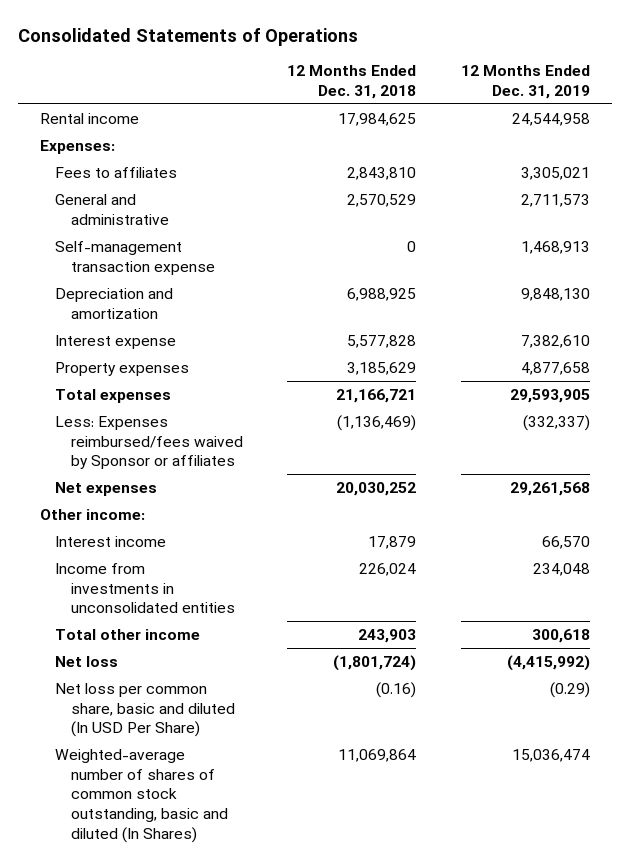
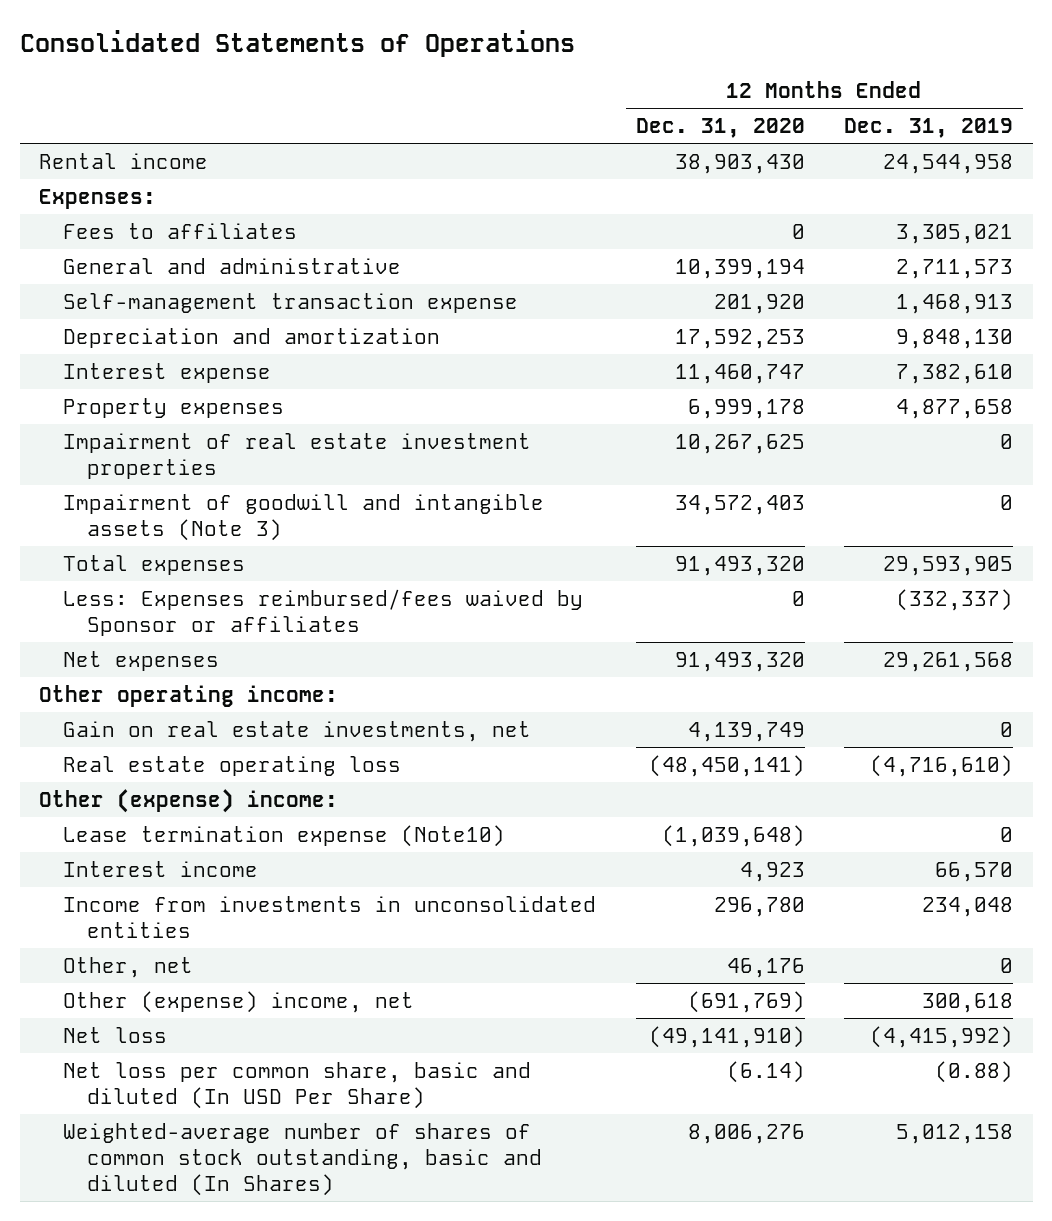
[287,64,417,99] 12 Months Ended Dec. 31, 2018 -> none
none -> [635,118,805,139] Dec. 31, 2020
none -> [63,432,532,479] Impairment of real estate investment properties
none -> [63,493,545,541] Impairment of goodwill and intangible assets (Note 3)
none -> [39,684,339,707] Other operating income:
none -> [63,720,532,742] Gain on real estate investments, net
none -> [63,755,402,776] Real estate operating loss
[39,508,145,520] Other income: -> [39,788,339,813] Other (expense) income:
none -> [63,824,506,847] Lease termination expense (Note10)
none -> [63,956,194,978] Other, net
[55,628,201,640] Total other income -> [63,990,415,1013] Other (expense) income, net
[549,681,590,698] (0.29) -> [935,1060,1014,1083] (0.88)
[511,748,590,762] 15,036,474 -> [896,1123,1014,1144] 5,012,158

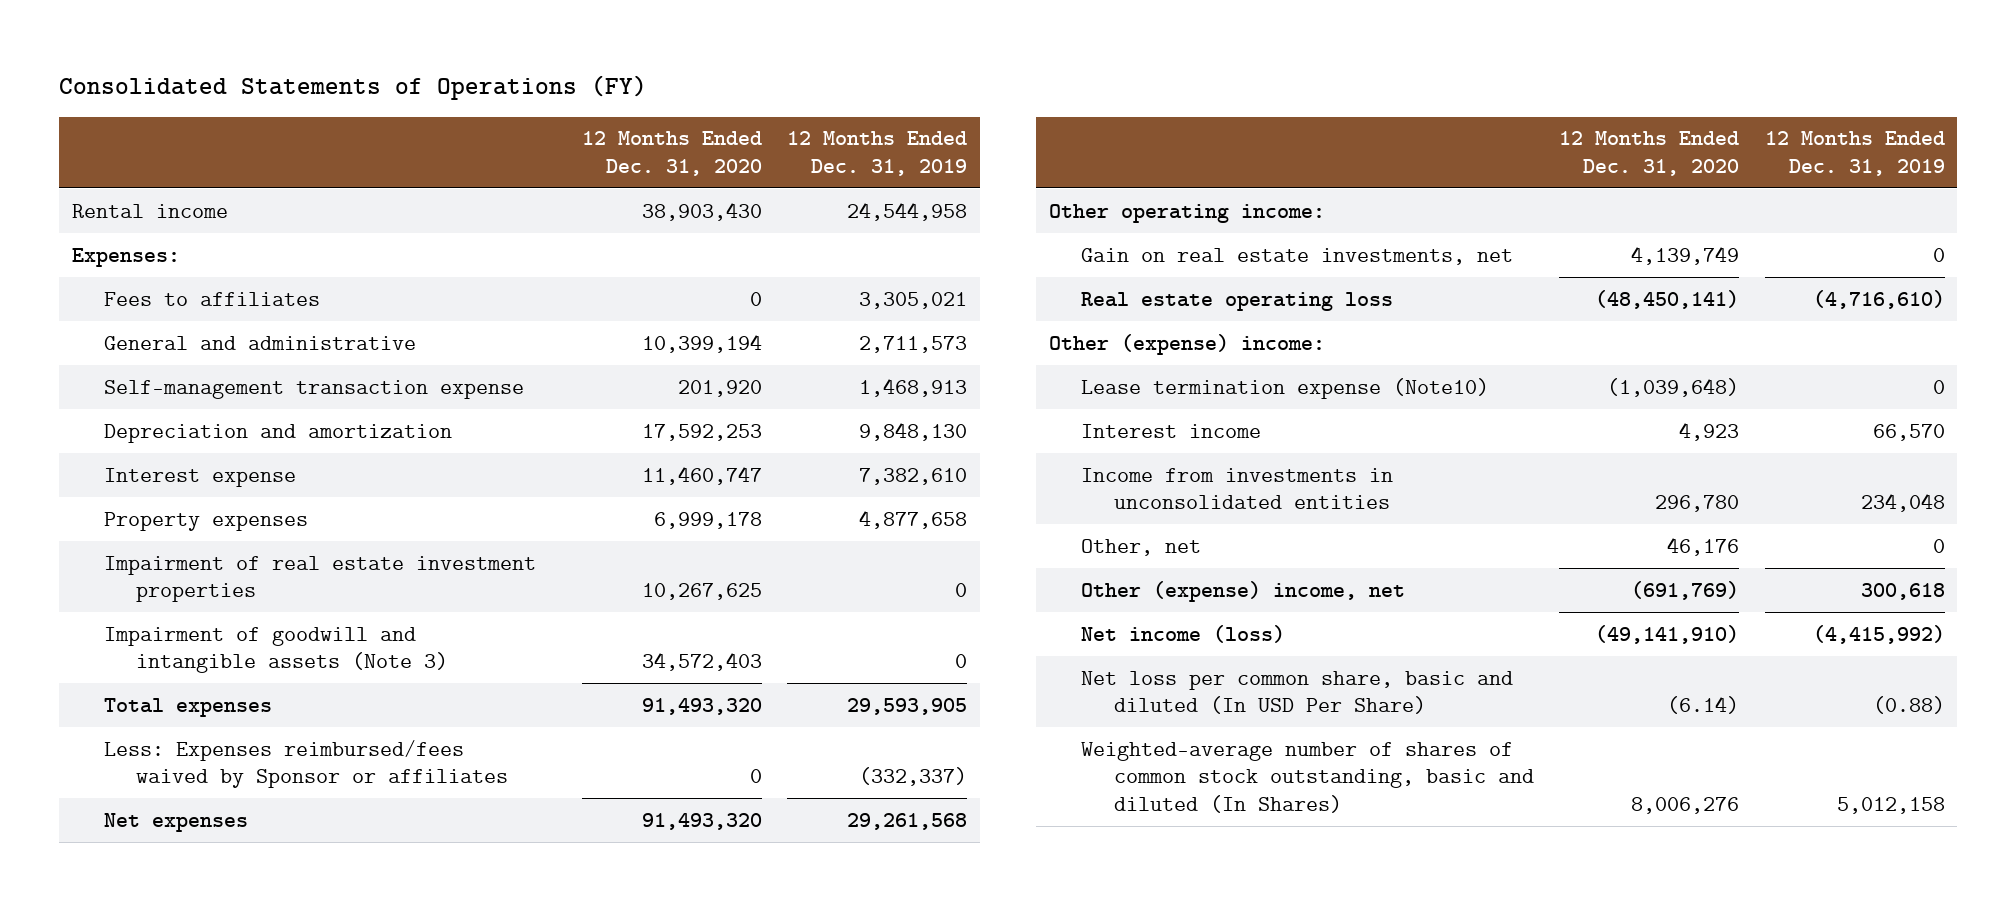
[19,30,575,58] Consolidated Statements of Operations -> [59,75,648,101] Consolidated Statements of Operations (FY)
[63,1026,168,1043] Net loss -> [1081,624,1286,643] Net income (loss)

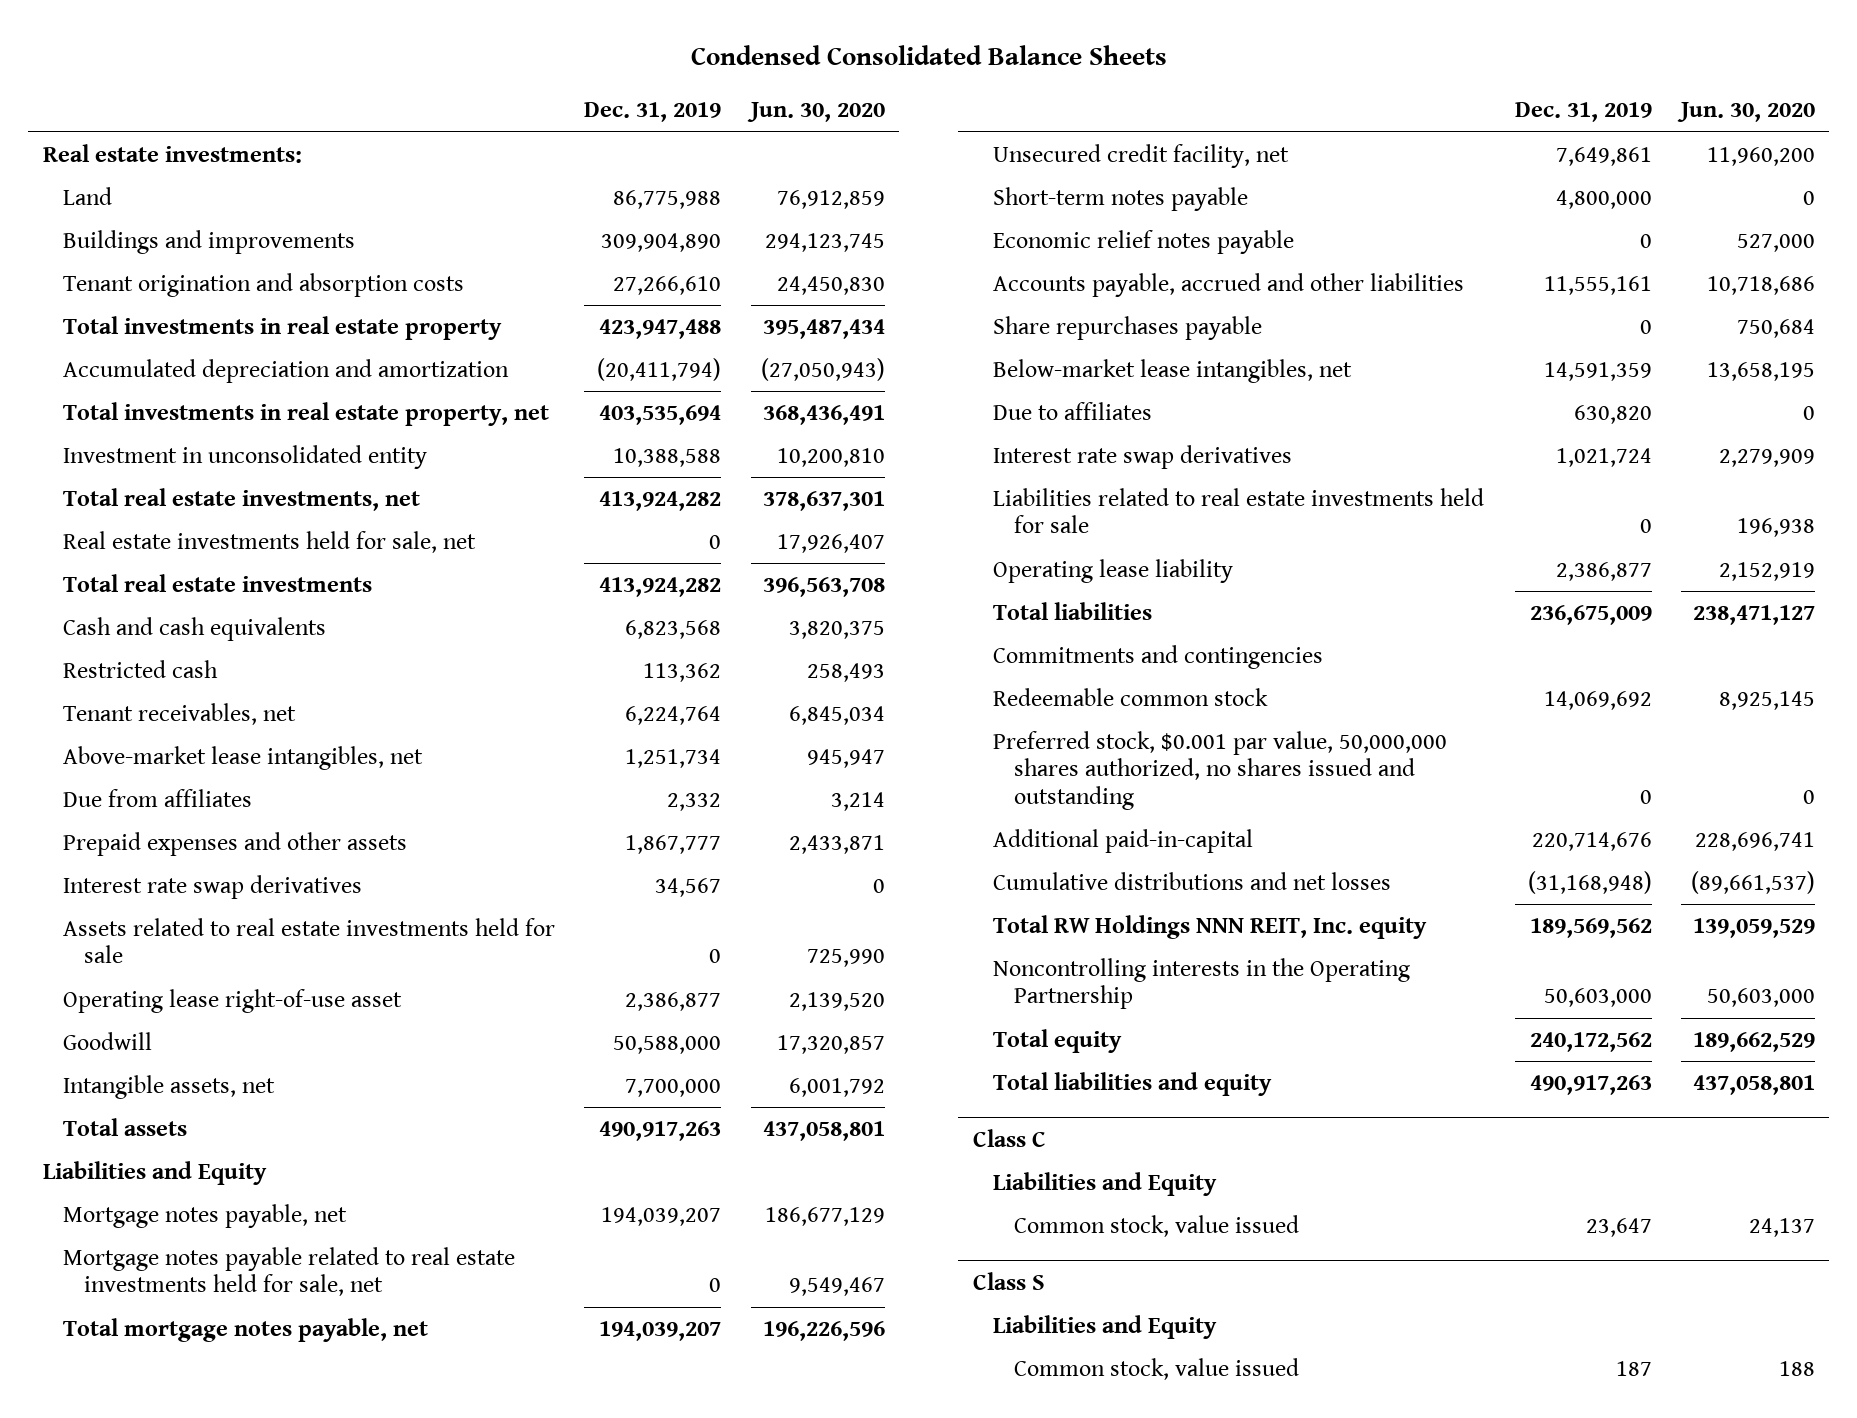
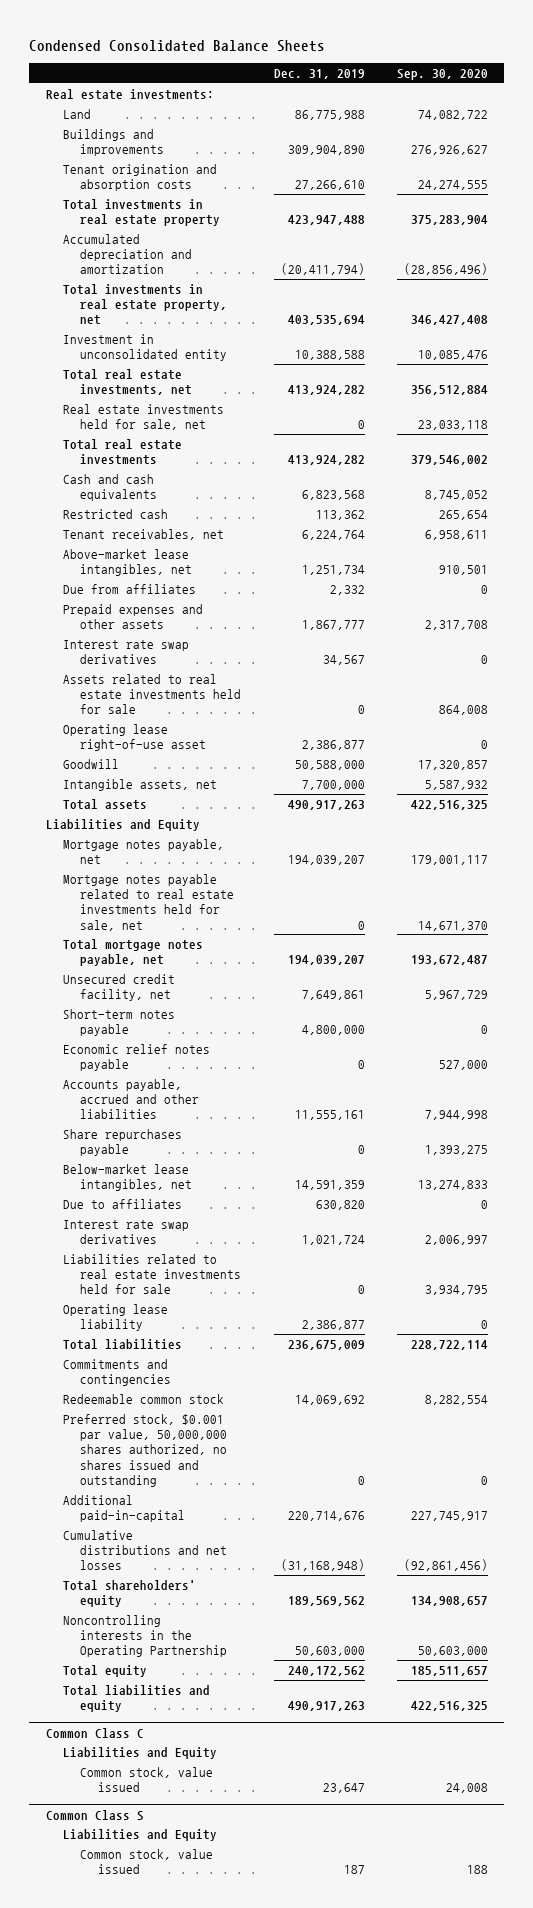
[746,102,885,123] Jun. 30, 2020 -> none
none -> [396,69,488,81] Sep. 30, 2020
[993,914,1428,939] Total RW Holdings NNN REIT, Inc. equity -> [62,1580,196,1608] Total shareholders' equity
[972,1128,1046,1147] Class C -> [45,1727,144,1738] Common Class C
[972,1271,1045,1290] Class S -> [45,1809,144,1821] Common Class S

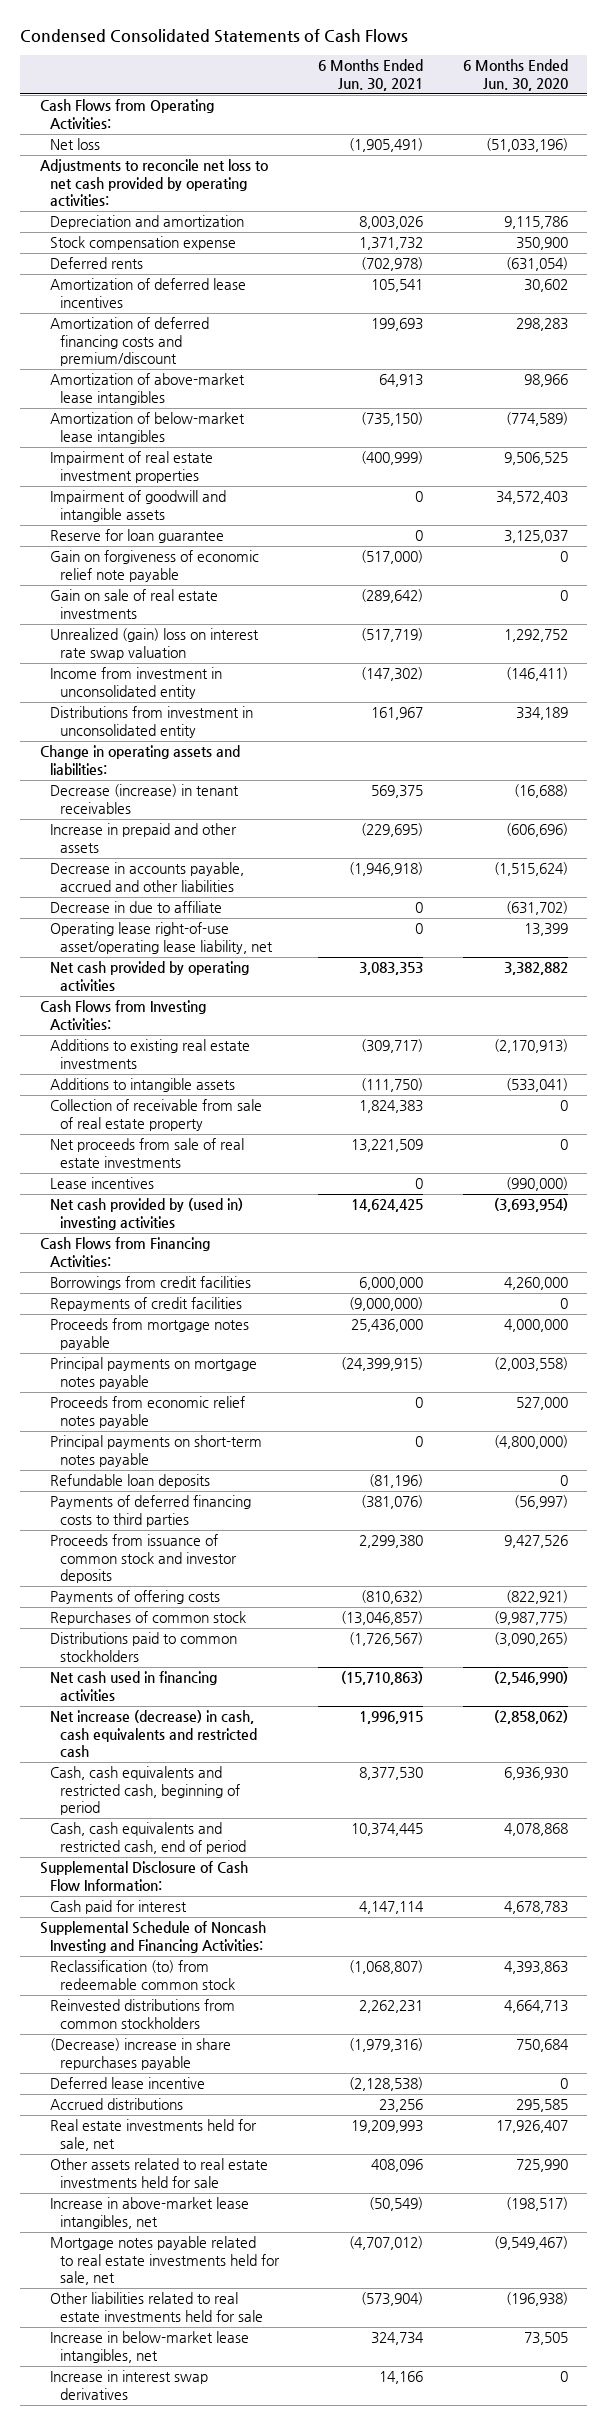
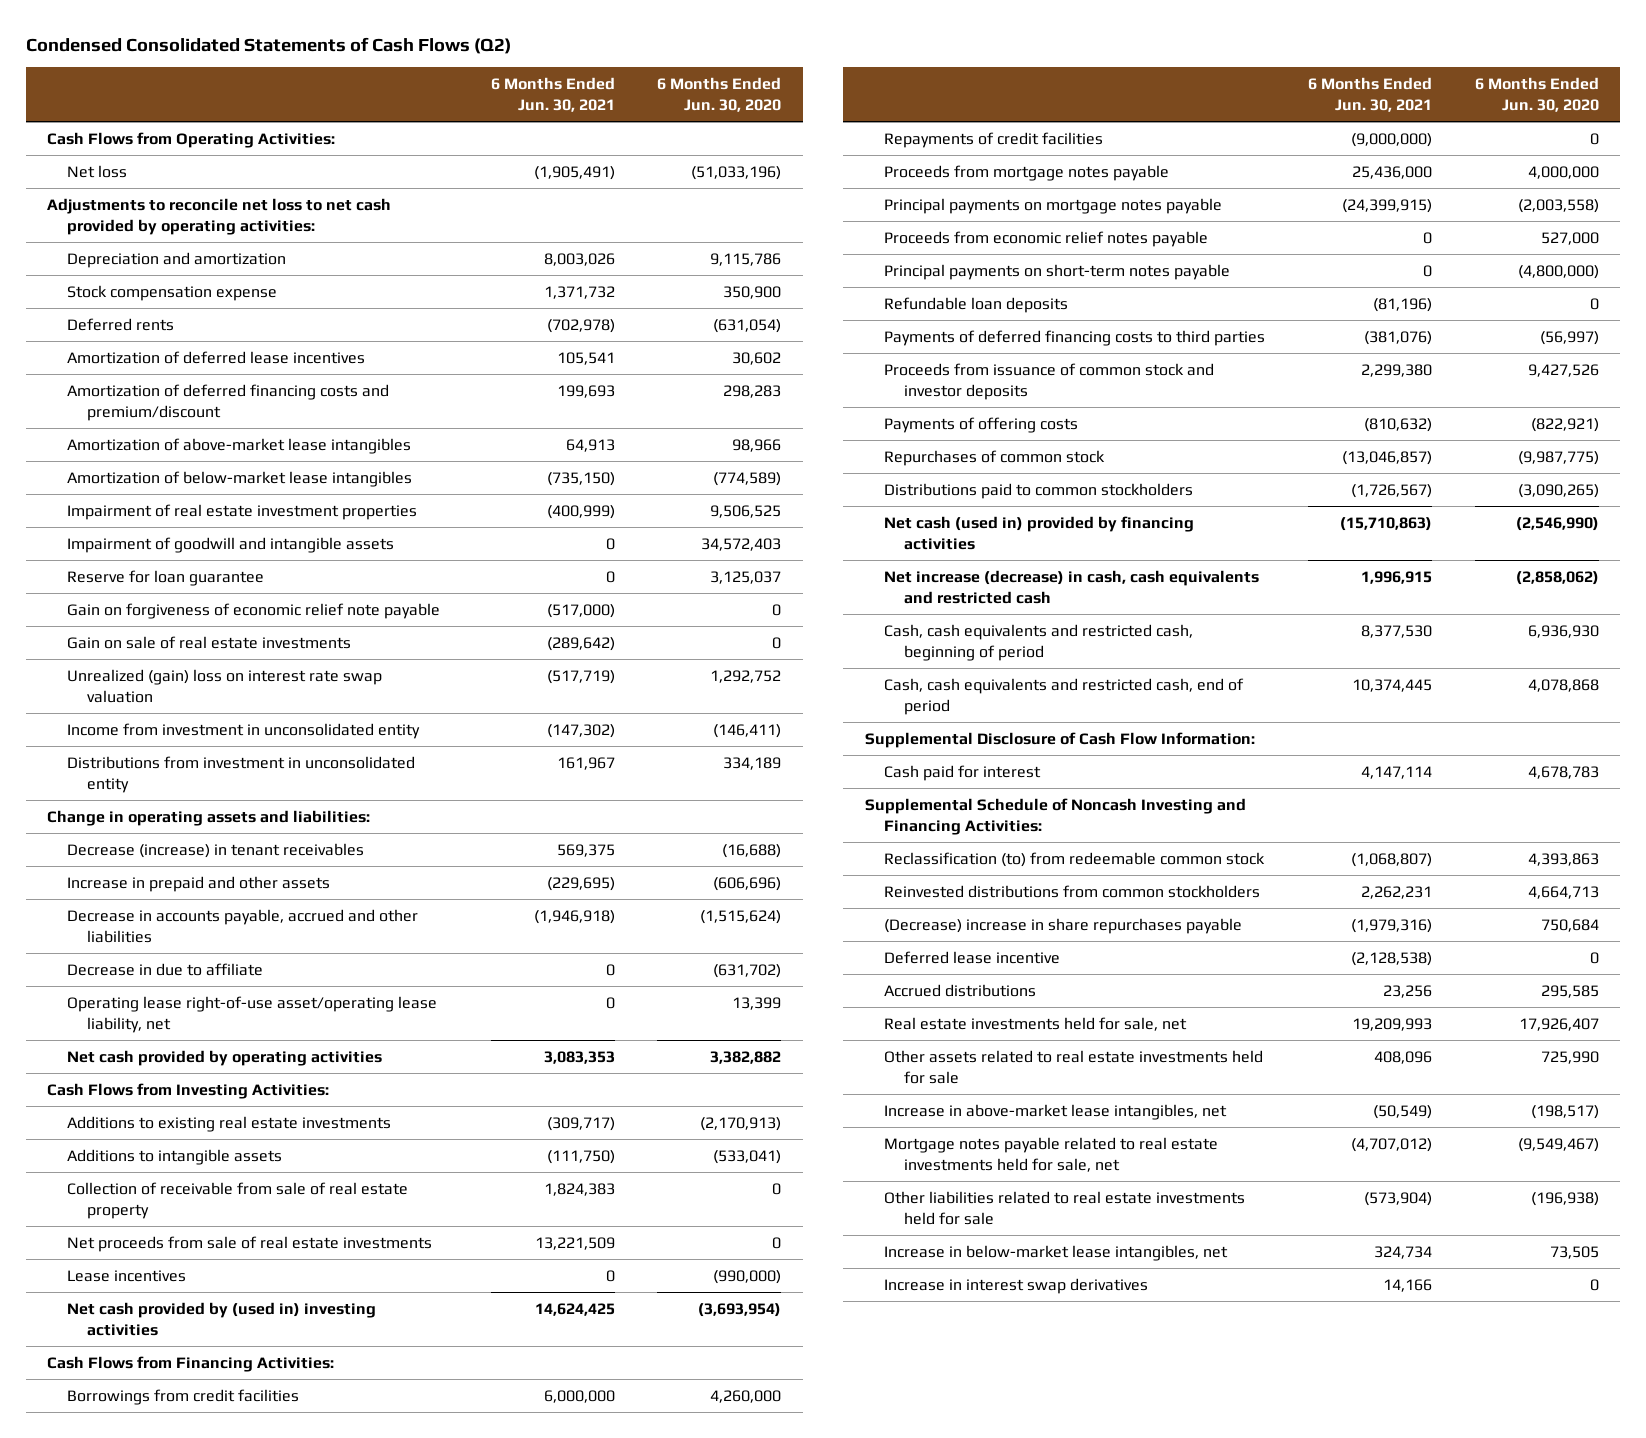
[20,29,409,44] Condensed Consolidated Statements of Cash Flows -> [25,36,511,54] Condensed Consolidated Statements of Cash Flows (Q2)
[50,1671,218,1701] Net cash used in financing activities -> [884,515,1195,550] Net cash (used in) provided by financing activities

